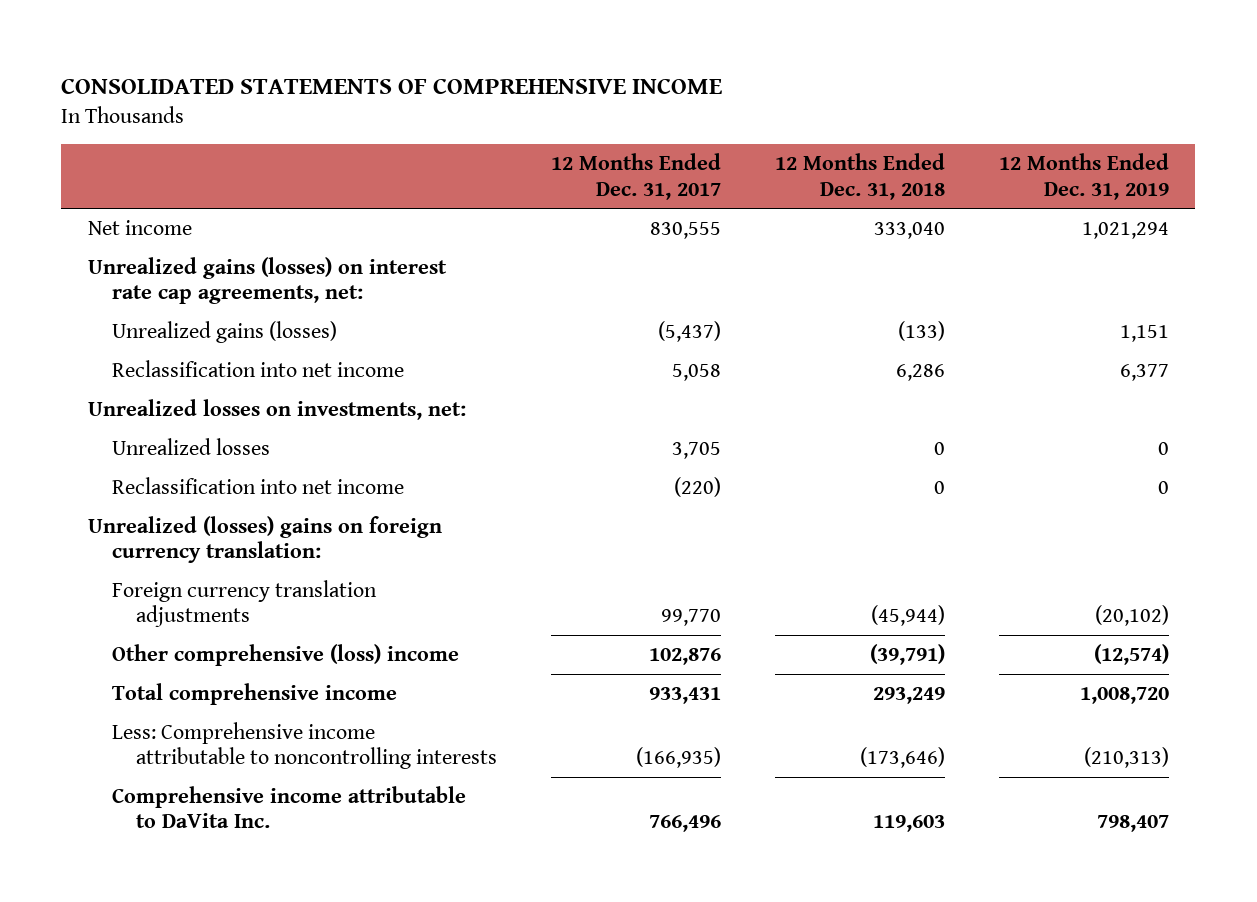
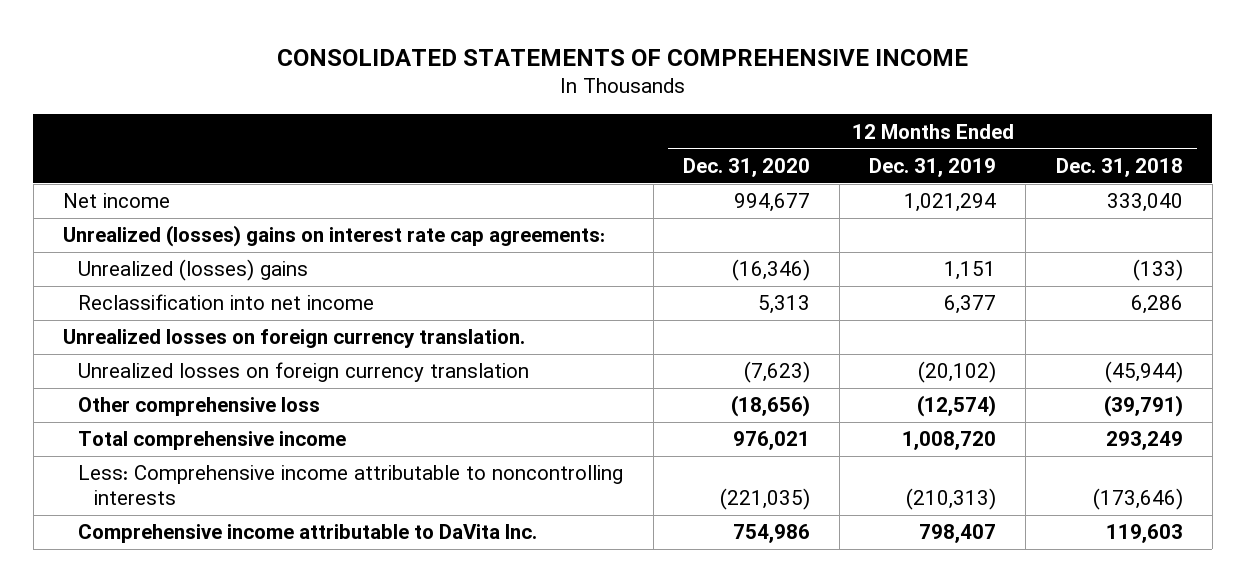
[550,153,721,200] 12 Months Ended Dec. 31, 2017 -> none
none -> [682,157,810,177] Dec. 31, 2020
[87,257,447,305] Unrealized gains (losses) on interest rate cap agreements, net: -> [63,225,606,248] Unrealized (losses) gains on interest rate cap agreements:
[112,321,338,344] Unrealized gains (losses) -> [78,259,309,282] Unrealized (losses) gains
[87,399,466,421] Unrealized losses on investments, net: -> none
[112,438,271,456] Unrealized losses -> none
[112,477,405,495] Reclassification into net income -> none
[87,516,442,564] Unrealized (losses) gains on foreign currency translation: -> [63,329,526,349] Unrealized losses on foreign currency translation.
[112,580,378,628] Foreign currency translation adjustments -> [78,362,530,383] Unrealized losses on foreign currency translation
[112,644,460,667] Other comprehensive (loss) income -> [78,397,321,417] Other comprehensive loss

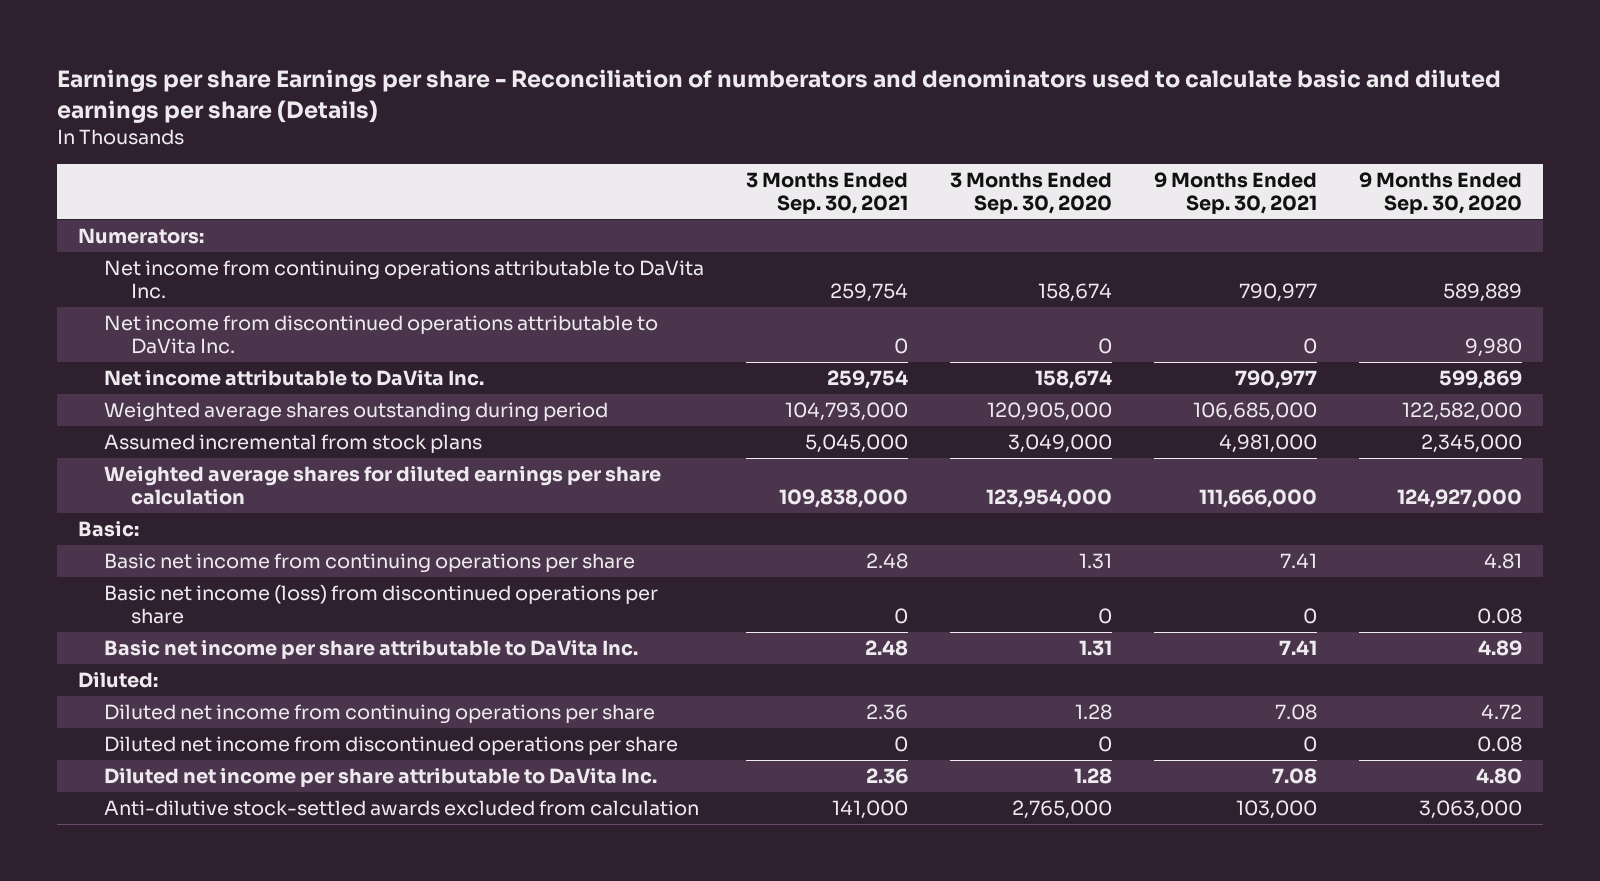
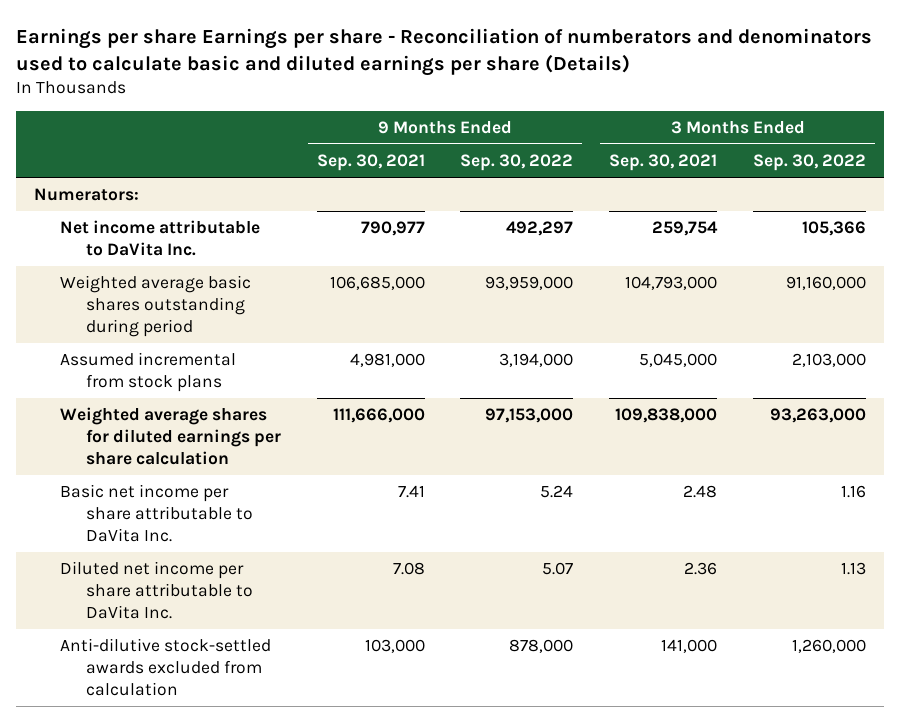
[950,171,1113,215] 3 Months Ended Sep. 30, 2020 -> none
[1359,171,1523,215] 9 Months Ended Sep. 30, 2020 -> none
none -> [460,154,574,172] Sep. 30, 2022
none -> [753,154,867,172] Sep. 30, 2022
[104,260,705,300] Net income from continuing operations attributable to DaVita Inc. -> none
[104,315,659,355] Net income from discontinued operations attributable to DaVita Inc. -> none
[104,402,609,423] Weighted average shares outstanding during period -> [59,275,251,337] Weighted average basic shares outstanding during period
[77,521,139,538] Basic: -> none
[104,553,636,574] Basic net income from continuing operations per share -> none
[104,584,659,625] Basic net income (loss) from discontinued operations per share -> none
[77,672,158,689] Diluted: -> none
[104,704,656,725] Diluted net income from continuing operations per share -> none
[104,736,679,756] Diluted net income from discontinued operations per share -> none

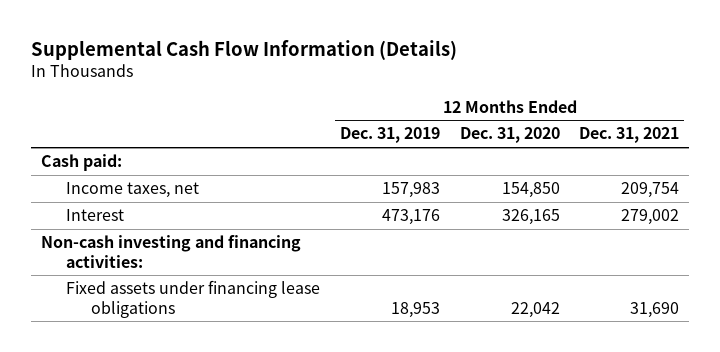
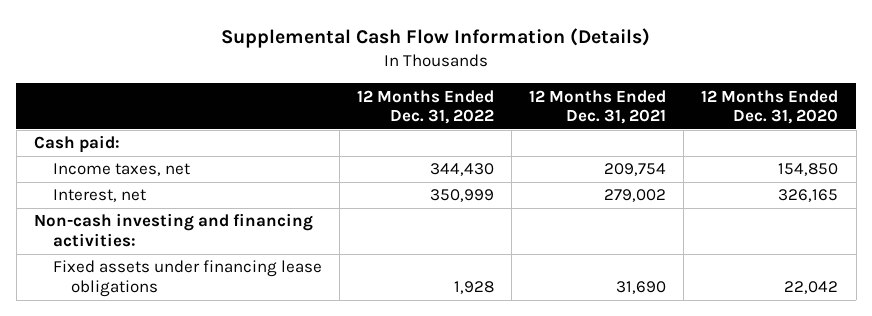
[339,127,440,144] Dec. 31, 2019 -> none
none -> [356,89,494,125] 12 Months Ended Dec. 31, 2022
[65,209,124,222] Interest -> [52,189,146,203] Interest, net

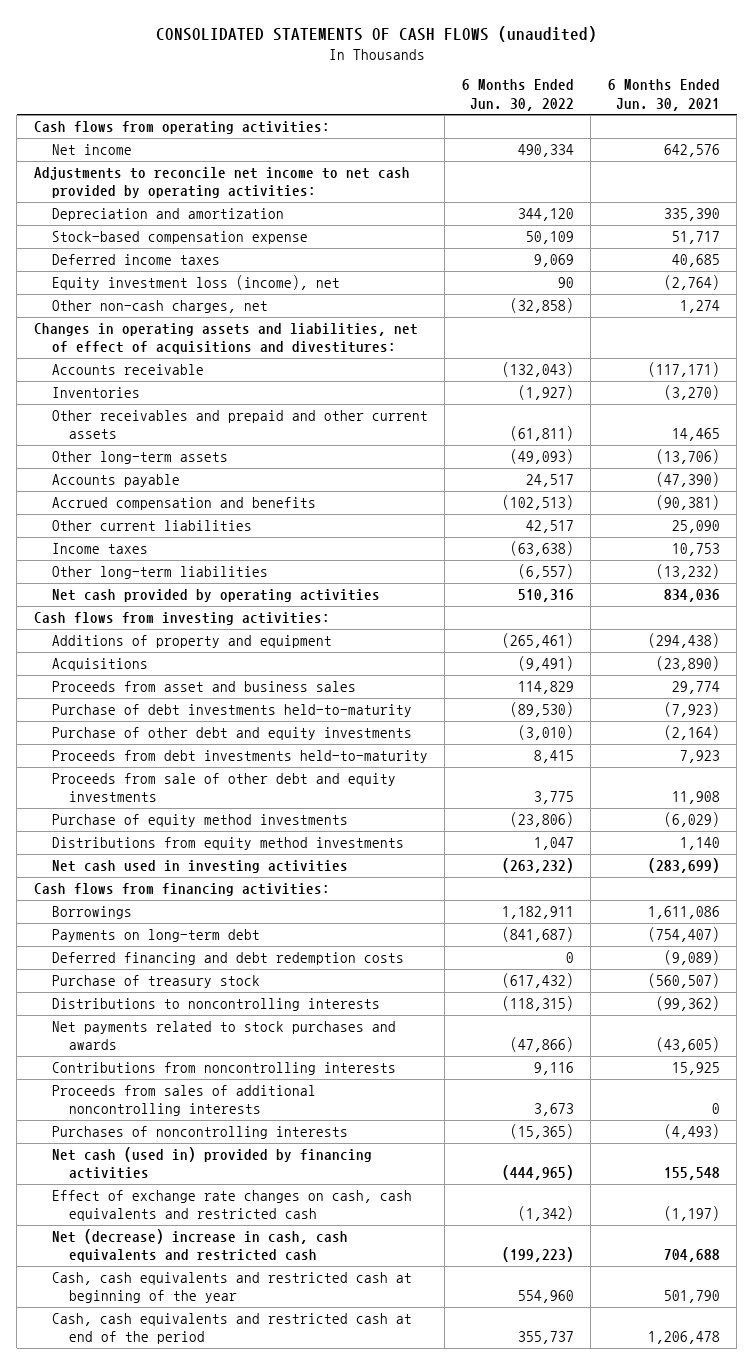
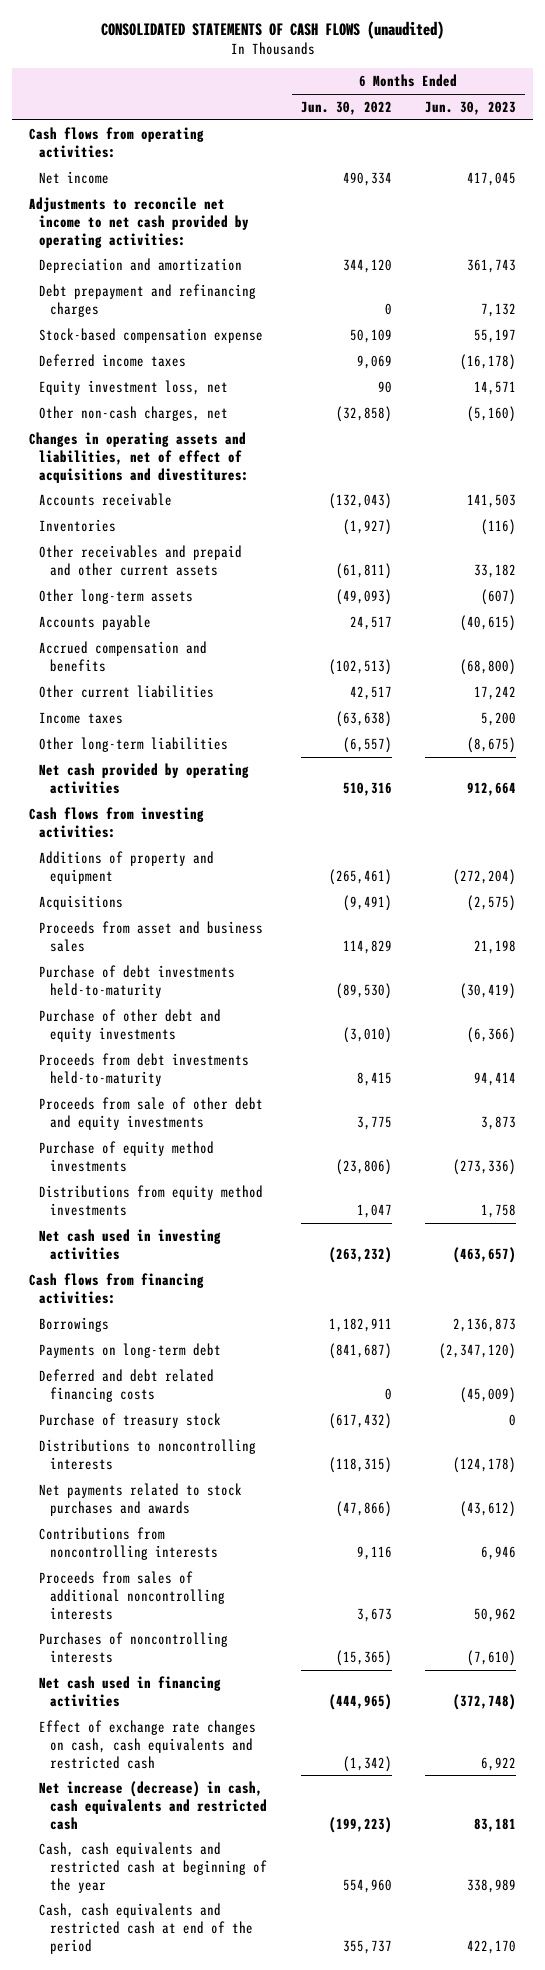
[607,79,720,111] 6 Months Ended Jun. 30, 2021 -> none
none -> [425,101,517,116] Jun. 30, 2023
none -> [39,283,257,317] Debt prepayment and refinancing charges
[51,274,340,290] Equity investment loss (income), net -> [39,379,229,395] Equity investment loss, net
[51,951,404,965] Deferred financing and debt redemption costs -> [39,1368,215,1402] Deferred and debt related financing costs
[51,1146,372,1180] Net cash (used in) provided by financing activities -> [39,1675,222,1707] Net cash used in financing activities
[51,1228,348,1263] Net (decrease) increase in cash, cash equivalents and restricted cash -> [39,1780,267,1830] Net increase (decrease) in cash, cash equivalents and restricted cash

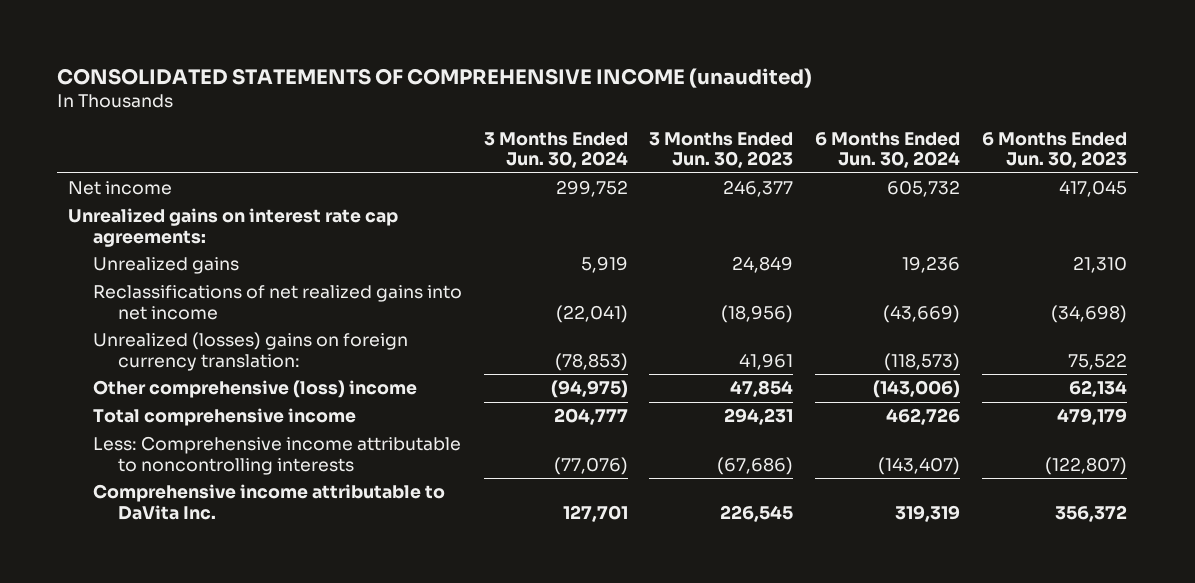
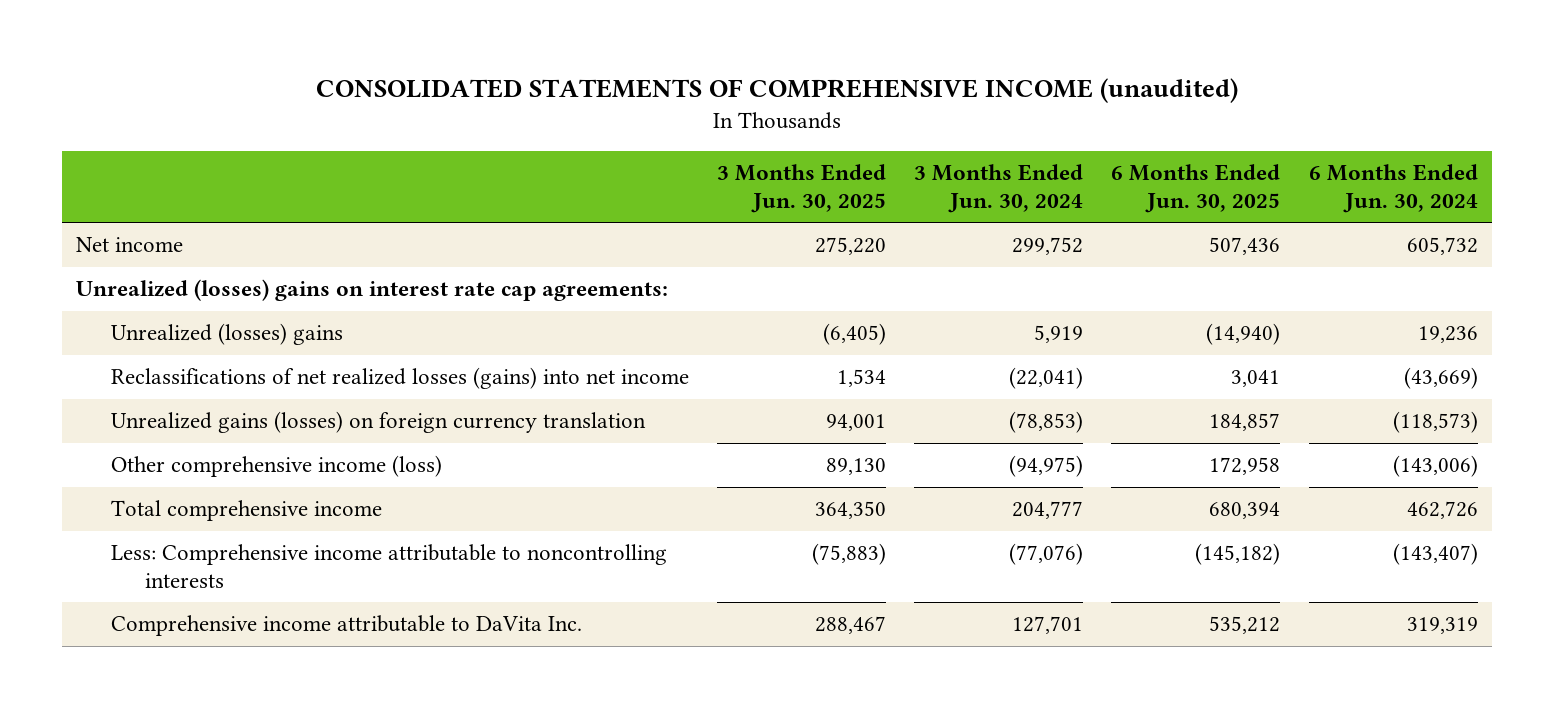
[649,131,794,169] 3 Months Ended Jun. 30, 2023 -> none
[982,131,1128,169] 6 Months Ended Jun. 30, 2023 -> none
none -> [716,164,886,214] 3 Months Ended Jun. 30, 2025
none -> [1111,164,1281,214] 6 Months Ended Jun. 30, 2025
[67,208,398,247] Unrealized gains on interest rate cap agreements: -> [75,279,668,302] Unrealized (losses) gains on interest rate cap agreements:
[92,257,239,275] Unrealized gains -> [110,323,343,346] Unrealized (losses) gains
[92,285,462,320] Reclassifications of net realized gains into net income -> [110,367,689,390] Reclassifications of net realized losses (gains) into net income
[92,332,408,371] Unrealized (losses) gains on foreign currency translation: -> [110,411,646,434] Unrealized gains (losses) on foreign currency translation
[92,380,417,399] Other comprehensive (loss) income -> [110,455,442,478] Other comprehensive income (loss)

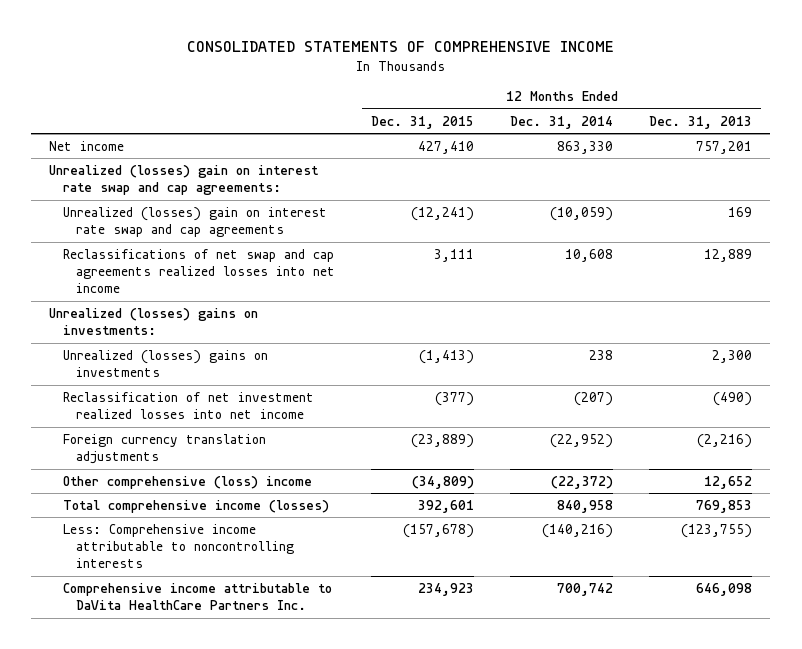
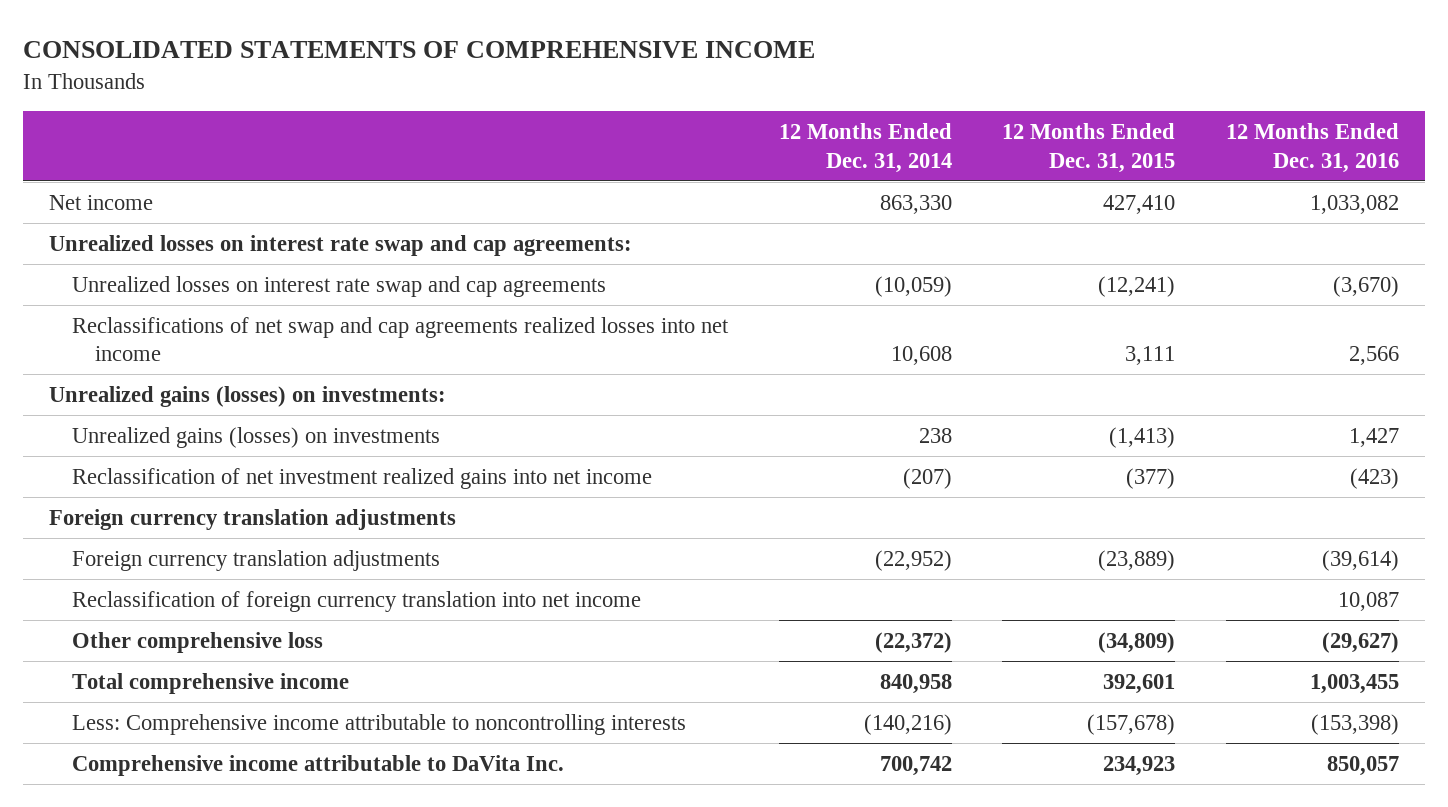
[649,115,753,129] Dec. 31, 2013 -> none
none -> [1226,123,1400,173] 12 Months Ended Dec. 31, 2016
[49,164,320,196] Unrealized (losses) gain on interest rate swap and cap agreements: -> [48,234,632,256] Unrealized losses on interest rate swap and cap agreements:
[62,206,327,238] Unrealized (losses) gain on interest rate swap and cap agreements -> [71,275,606,297] Unrealized losses on interest rate swap and cap agreements
[49,307,259,336] Unrealized (losses) gains on investments: -> [48,385,446,407] Unrealized gains (losses) on investments:
[62,349,268,378] Unrealized (losses) gains on investments -> [71,426,440,448] Unrealized gains (losses) on investments
[62,391,314,420] Reclassification of net investment realized losses into net income -> [71,467,652,489] Reclassification of net investment realized gains into net income
none -> [48,508,456,530] Foreign currency translation adjustments
none -> [71,590,641,612] Reclassification of foreign currency translation into net income
[62,475,312,489] Other comprehensive (loss) income -> [71,631,323,653] Other comprehensive loss
[62,499,329,513] Total comprehensive income (losses) -> [71,672,349,694] Total comprehensive income
[62,582,332,611] Comprehensive income attributable to DaVita HealthCare Partners Inc. -> [71,754,564,776] Comprehensive income attributable to DaVita Inc.

